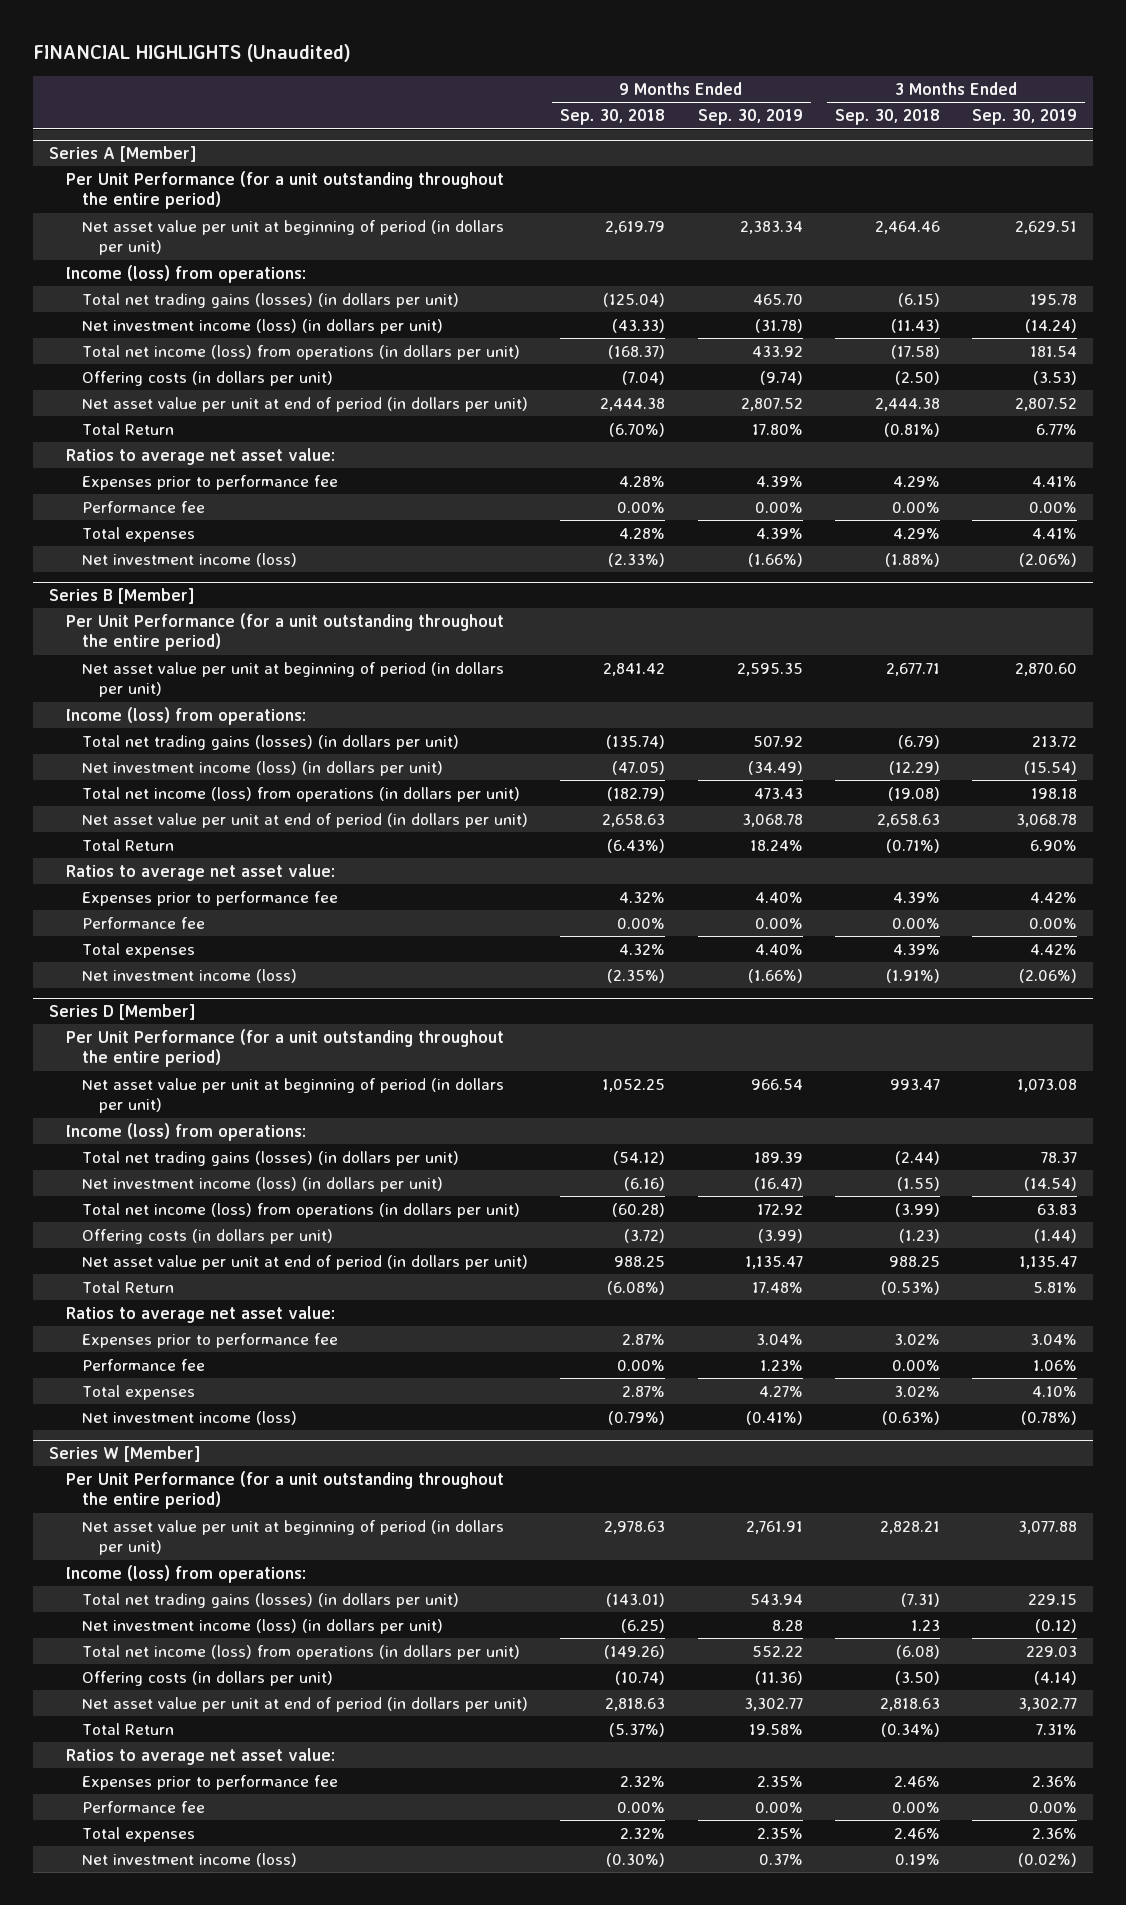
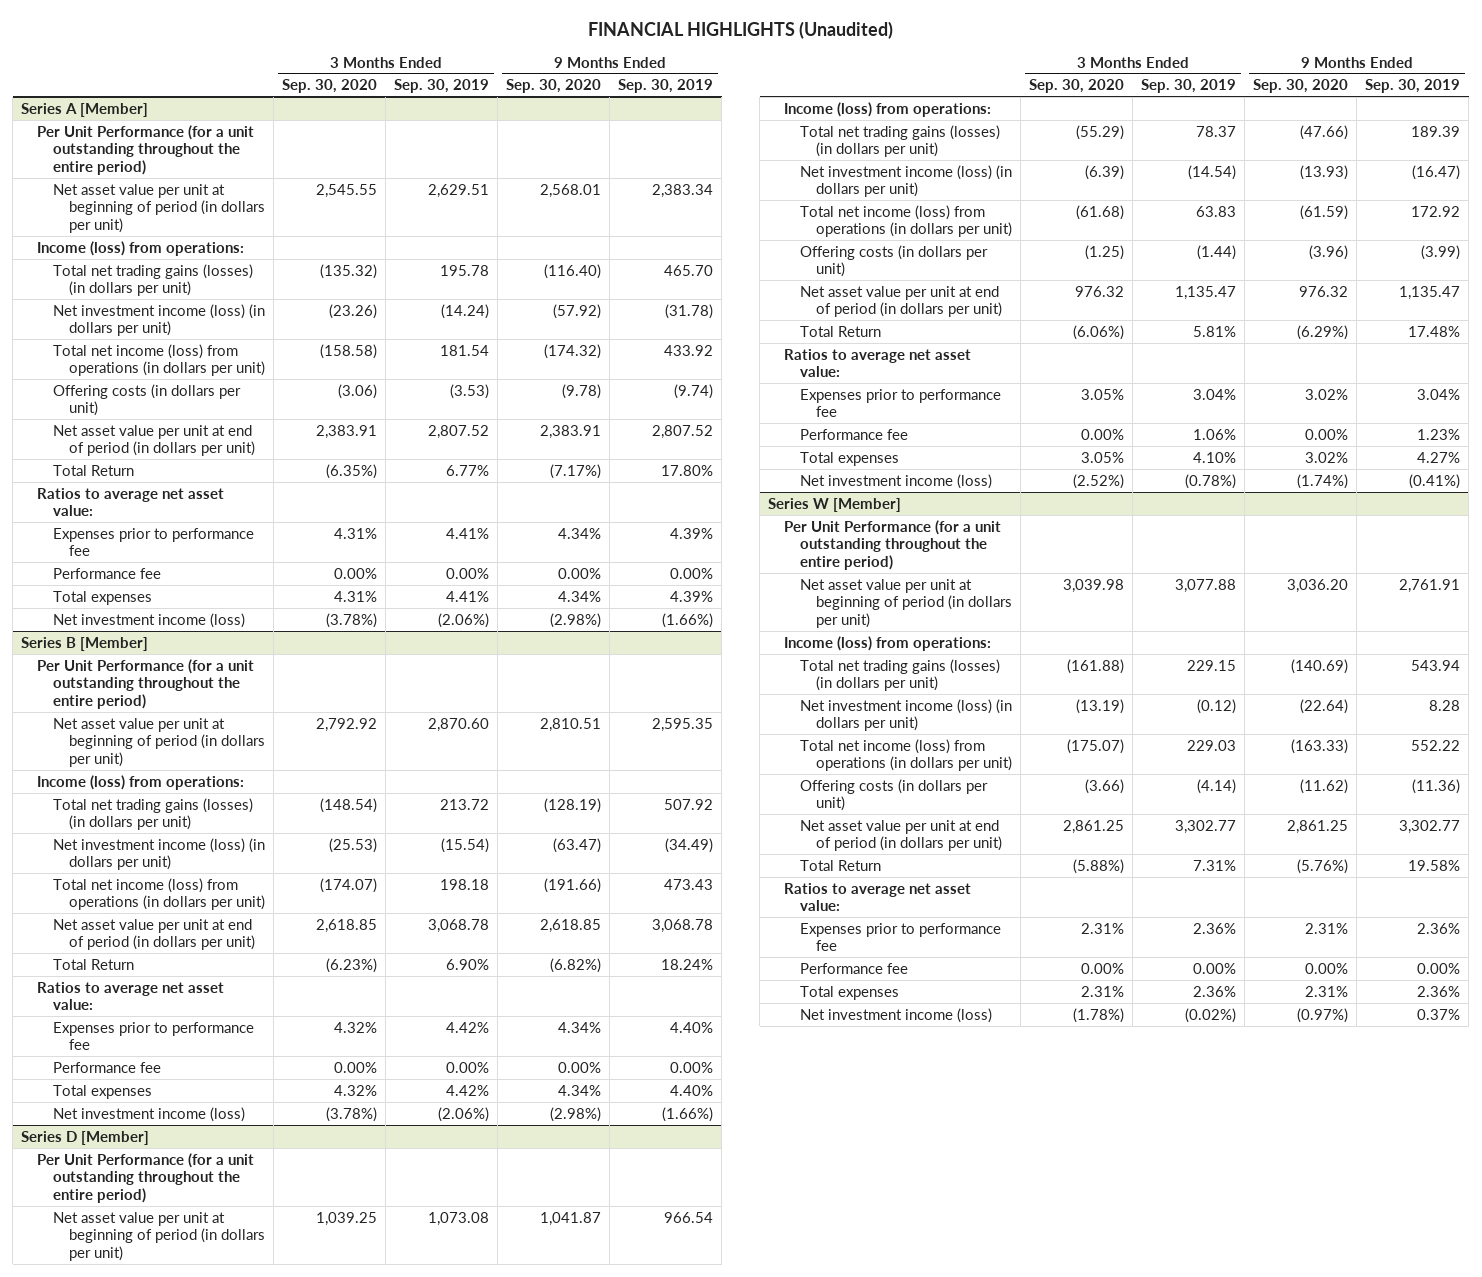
[560,109,666,126] Sep. 30, 2018 -> none
[834,109,940,126] Sep. 30, 2018 -> none
none -> [282,79,378,94] Sep. 30, 2020
none -> [506,79,602,94] Sep. 30, 2020
[756,1775,803,1787] 2.35% -> [1417,922,1461,934] 2.36%
[756,1827,803,1839] 2.35% -> [1417,985,1461,997] 2.36%

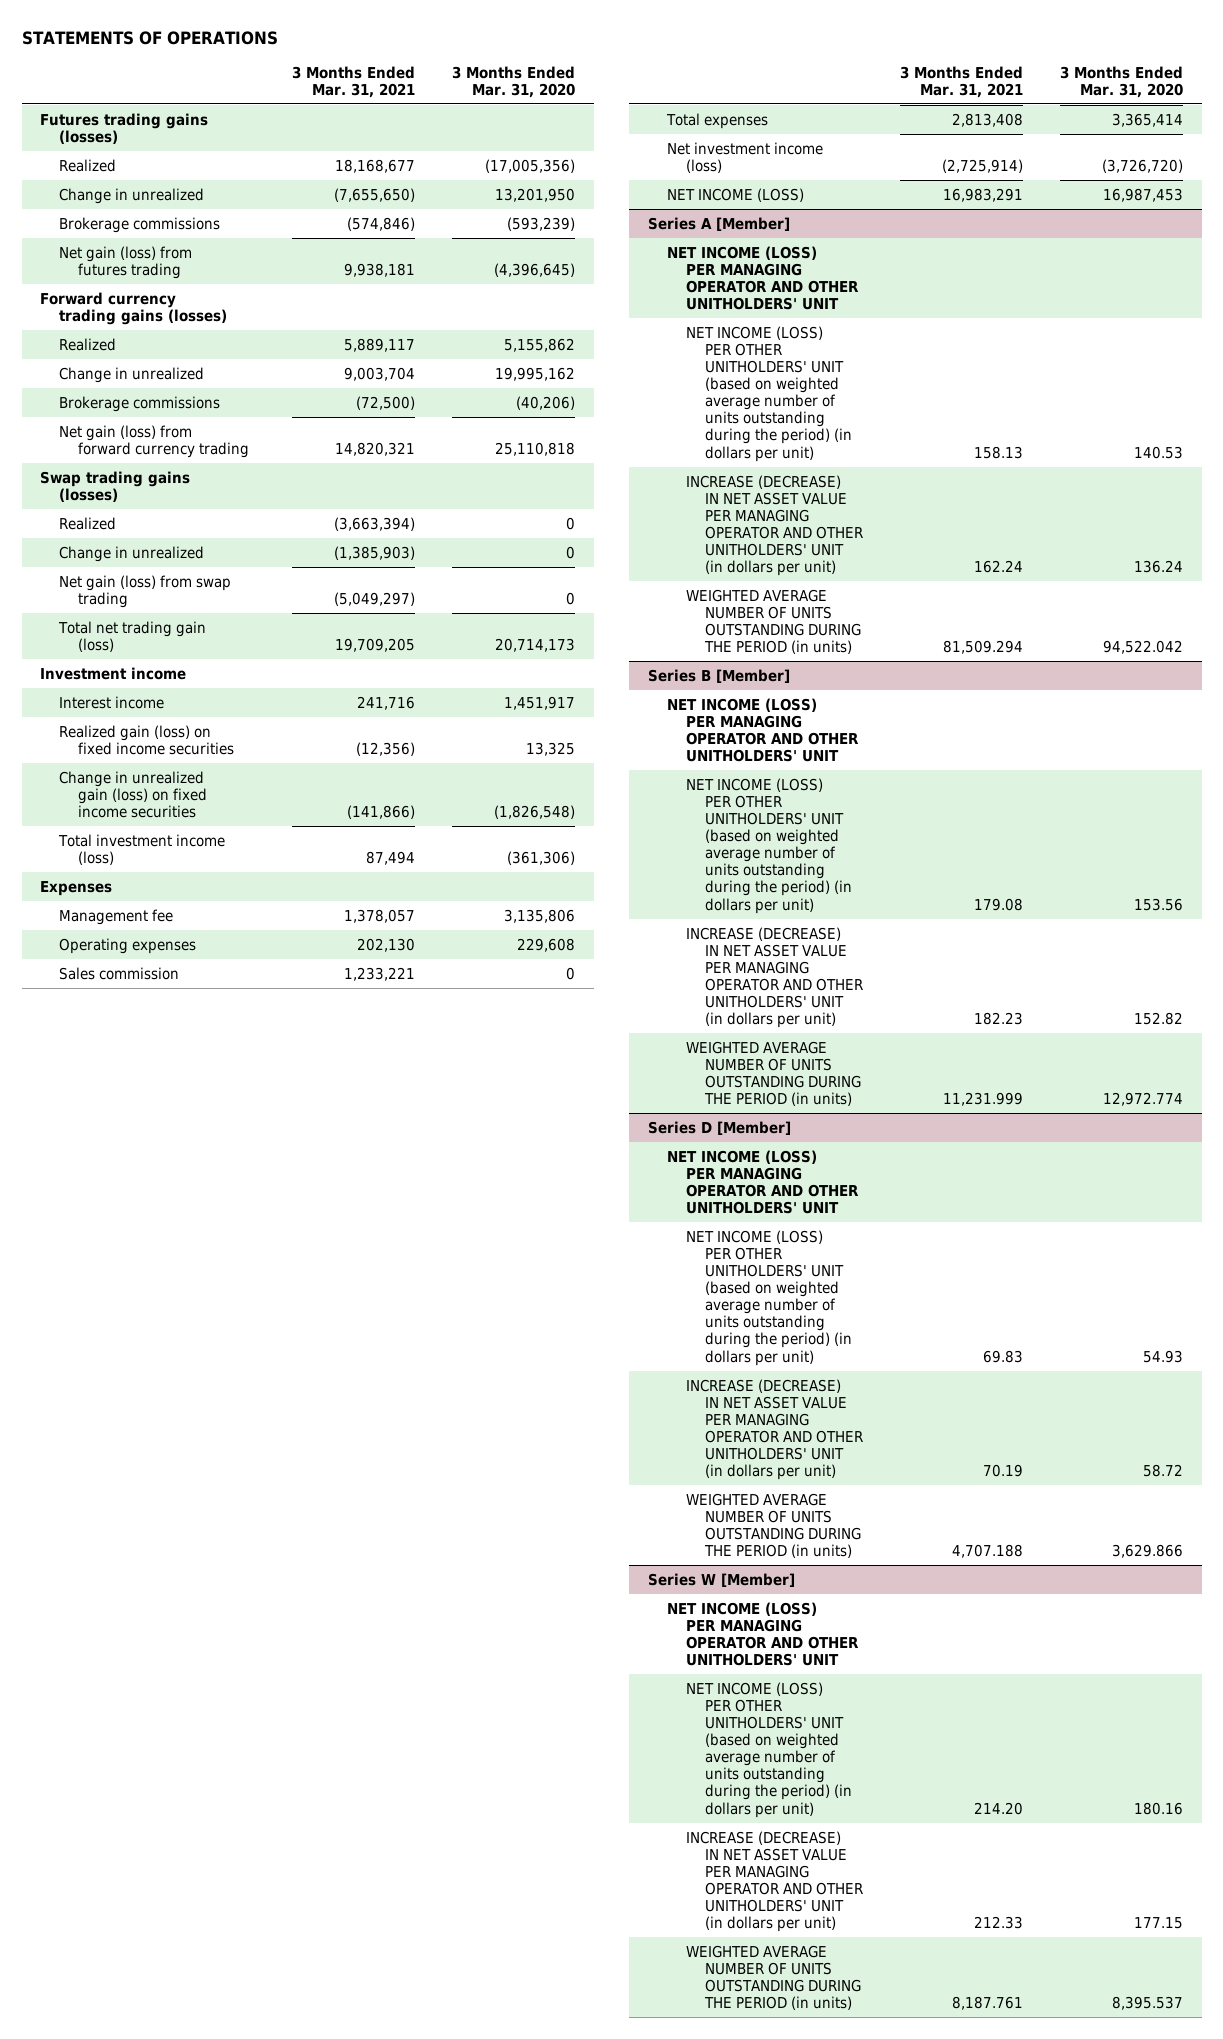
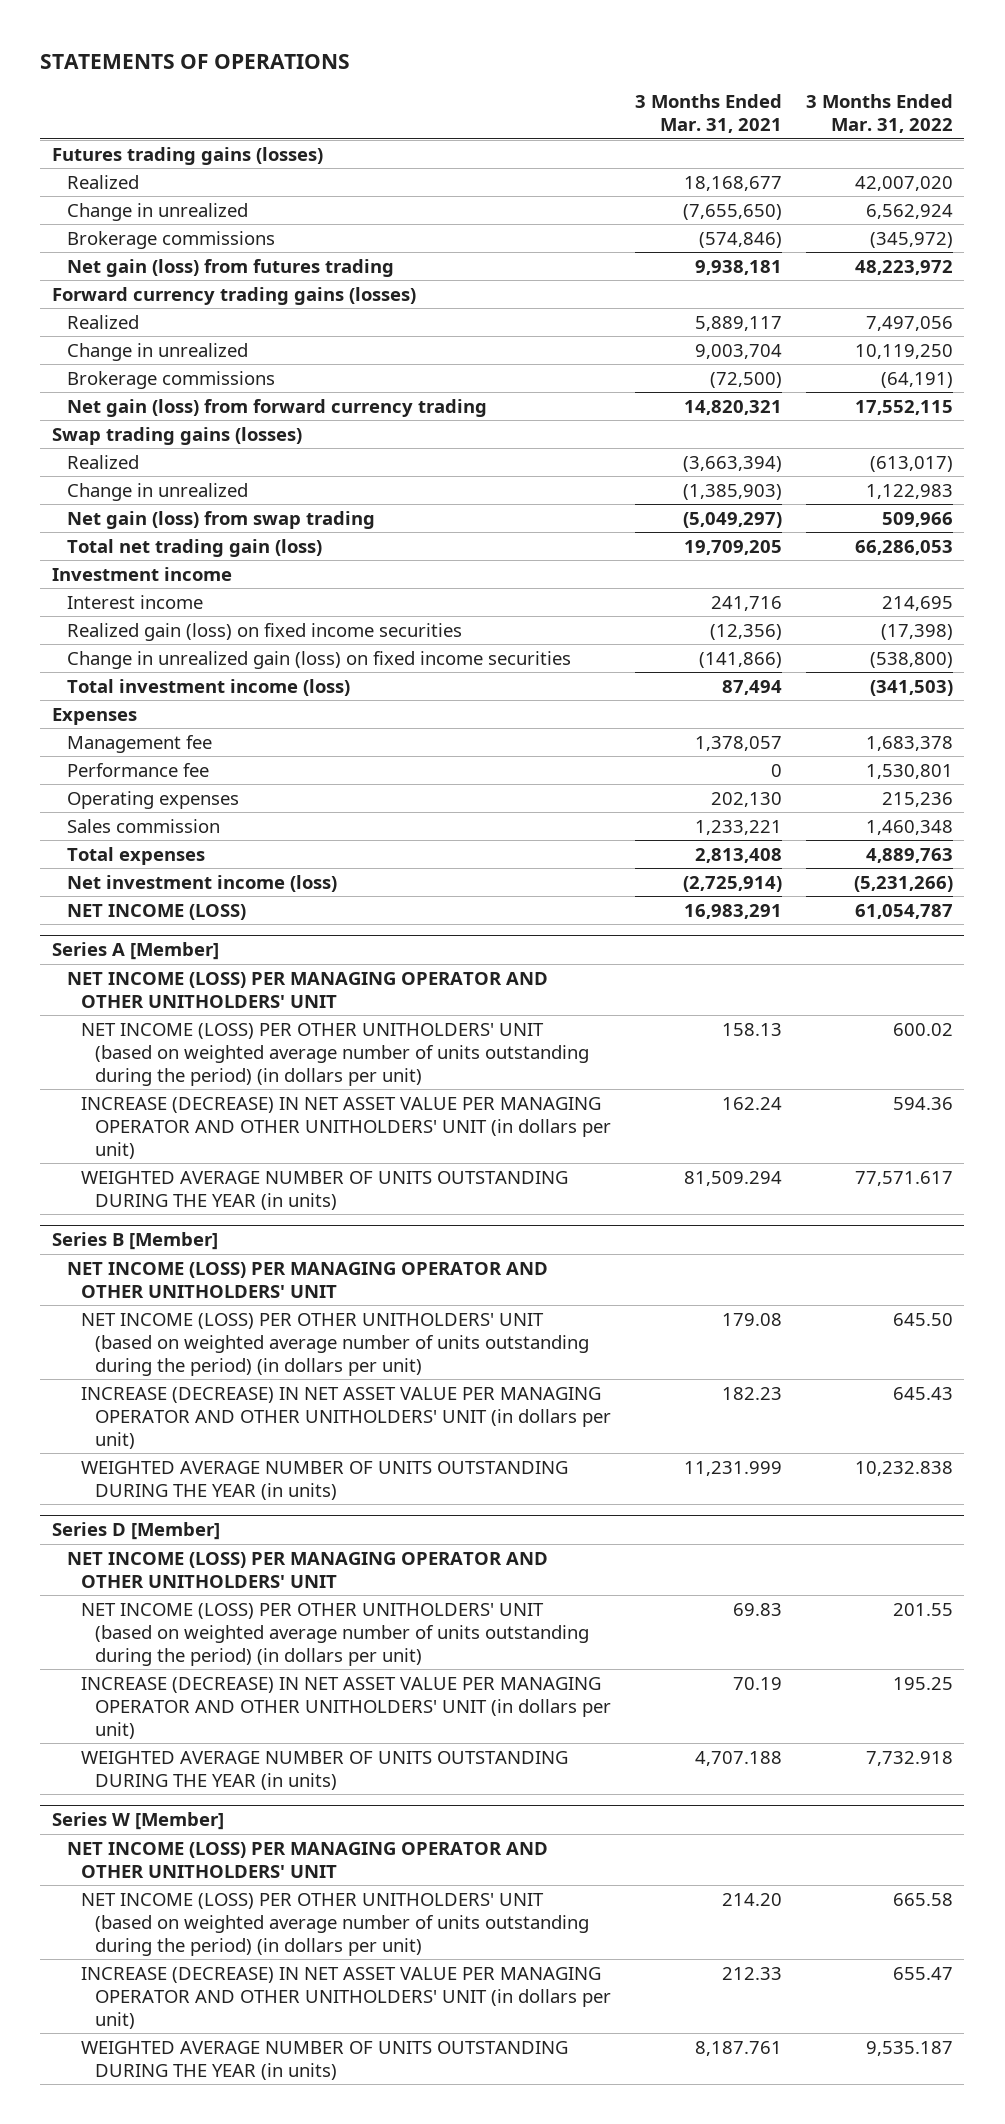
[452,65,576,98] 3 Months Ended Mar. 31, 2020 -> none
none -> [805,94,953,134] 3 Months Ended Mar. 31, 2022
none -> [66,762,209,777] Performance fee
[685,588,861,654] WEIGHTED AVERAGE NUMBER OF UNITS OUTSTANDING DURING THE PERIOD (in units) -> [80,1170,568,1210] WEIGHTED AVERAGE NUMBER OF UNITS OUTSTANDING DURING THE YEAR (in units)
[685,1040,861,1106] WEIGHTED AVERAGE NUMBER OF UNITS OUTSTANDING DURING THE PERIOD (in units) -> [80,1460,568,1500] WEIGHTED AVERAGE NUMBER OF UNITS OUTSTANDING DURING THE YEAR (in units)
[685,1492,861,1558] WEIGHTED AVERAGE NUMBER OF UNITS OUTSTANDING DURING THE PERIOD (in units) -> [80,1750,568,1790] WEIGHTED AVERAGE NUMBER OF UNITS OUTSTANDING DURING THE YEAR (in units)
[685,1944,861,2010] WEIGHTED AVERAGE NUMBER OF UNITS OUTSTANDING DURING THE PERIOD (in units) -> [80,2040,568,2080] WEIGHTED AVERAGE NUMBER OF UNITS OUTSTANDING DURING THE YEAR (in units)

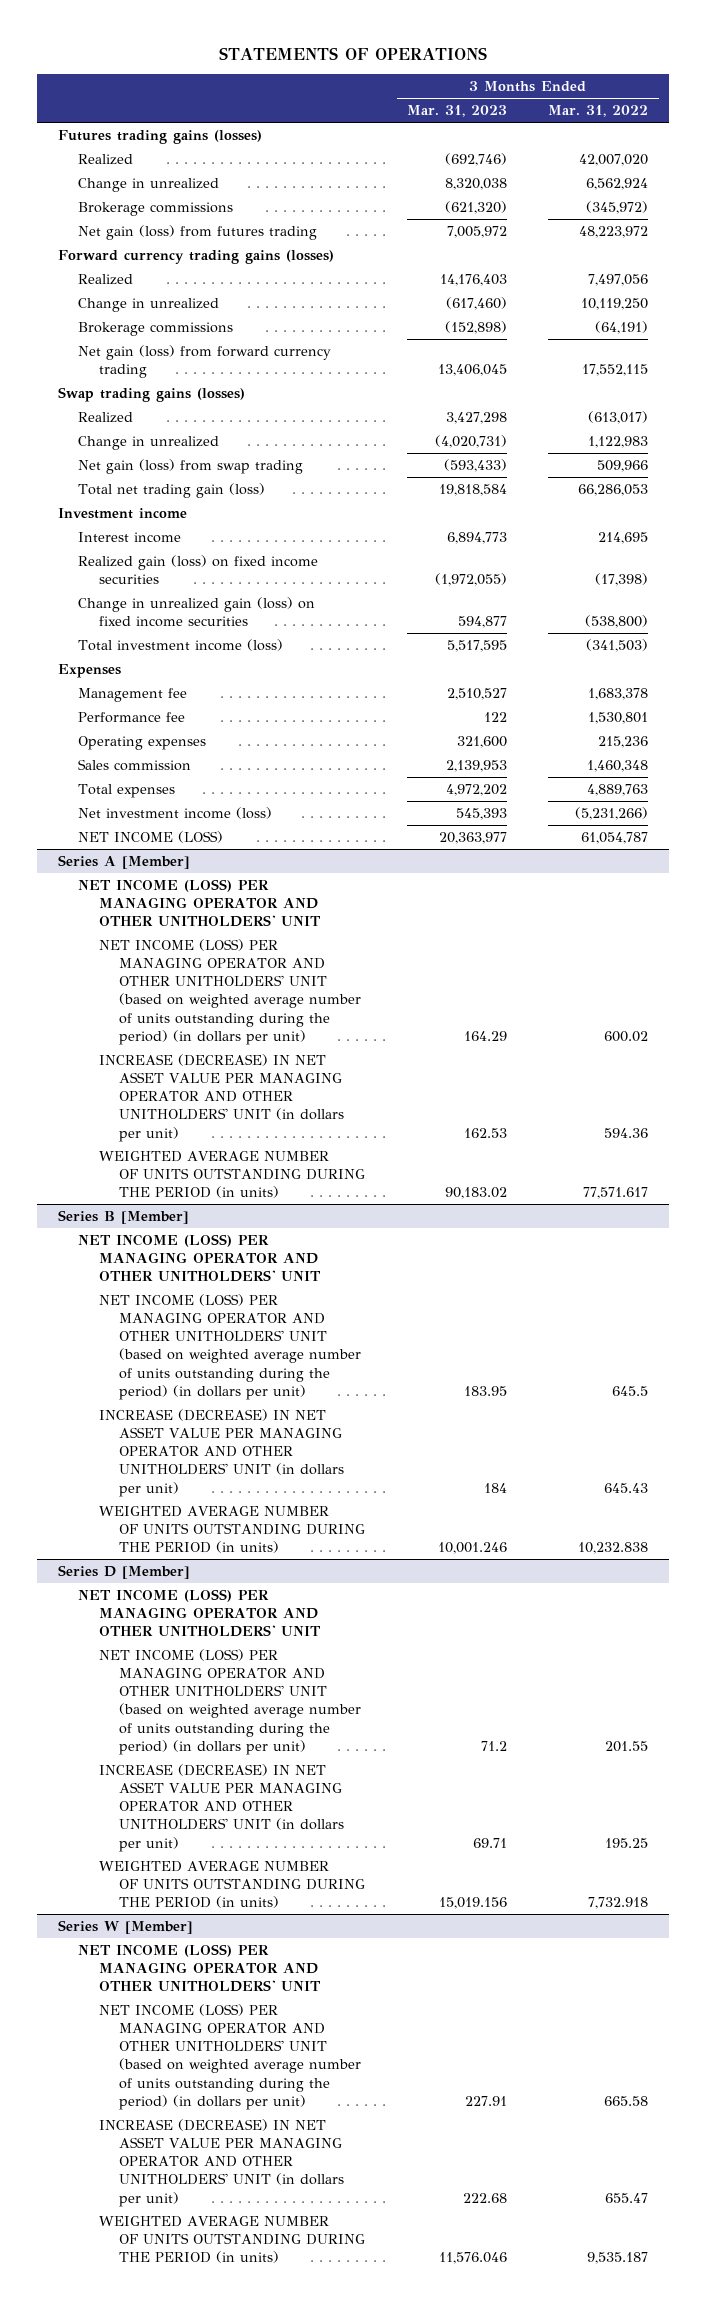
[634,94,782,134] 3 Months Ended Mar. 31, 2021 -> none
none -> [406,105,507,118] Mar. 31, 2023
[80,1022,589,1086] NET INCOME (LOSS) PER OTHER UNITHOLDERS' UNIT (based on weighted average number of units outstanding during the period) (in dollars per unit) -> [98,938,362,1045] NET INCOME (LOSS) PER MANAGING OPERATOR AND OTHER UNITHOLDERS' UNIT (based on weighted average number of units outstanding during the period) (in dollars per unit)
[80,1170,568,1210] WEIGHTED AVERAGE NUMBER OF UNITS OUTSTANDING DURING THE YEAR (in units) -> [98,1150,366,1199] WEIGHTED AVERAGE NUMBER OF UNITS OUTSTANDING DURING THE PERIOD (in units)
[80,1312,589,1376] NET INCOME (LOSS) PER OTHER UNITHOLDERS' UNIT (based on weighted average number of units outstanding during the period) (in dollars per unit) -> [98,1293,362,1400] NET INCOME (LOSS) PER MANAGING OPERATOR AND OTHER UNITHOLDERS' UNIT (based on weighted average number of units outstanding during the period) (in dollars per unit)
[892,1312,953,1326] 645.50 -> [612,1385,649,1396] 645.5
[80,1460,568,1500] WEIGHTED AVERAGE NUMBER OF UNITS OUTSTANDING DURING THE YEAR (in units) -> [98,1505,366,1554] WEIGHTED AVERAGE NUMBER OF UNITS OUTSTANDING DURING THE PERIOD (in units)
[80,1602,589,1666] NET INCOME (LOSS) PER OTHER UNITHOLDERS' UNIT (based on weighted average number of units outstanding during the period) (in dollars per unit) -> [98,1648,362,1755] NET INCOME (LOSS) PER MANAGING OPERATOR AND OTHER UNITHOLDERS' UNIT (based on weighted average number of units outstanding during the period) (in dollars per unit)
[80,1750,568,1790] WEIGHTED AVERAGE NUMBER OF UNITS OUTSTANDING DURING THE YEAR (in units) -> [98,1860,366,1909] WEIGHTED AVERAGE NUMBER OF UNITS OUTSTANDING DURING THE PERIOD (in units)
[80,1892,589,1956] NET INCOME (LOSS) PER OTHER UNITHOLDERS' UNIT (based on weighted average number of units outstanding during the period) (in dollars per unit) -> [98,2003,362,2110] NET INCOME (LOSS) PER MANAGING OPERATOR AND OTHER UNITHOLDERS' UNIT (based on weighted average number of units outstanding during the period) (in dollars per unit)
[80,2040,568,2080] WEIGHTED AVERAGE NUMBER OF UNITS OUTSTANDING DURING THE YEAR (in units) -> [98,2215,366,2264] WEIGHTED AVERAGE NUMBER OF UNITS OUTSTANDING DURING THE PERIOD (in units)

